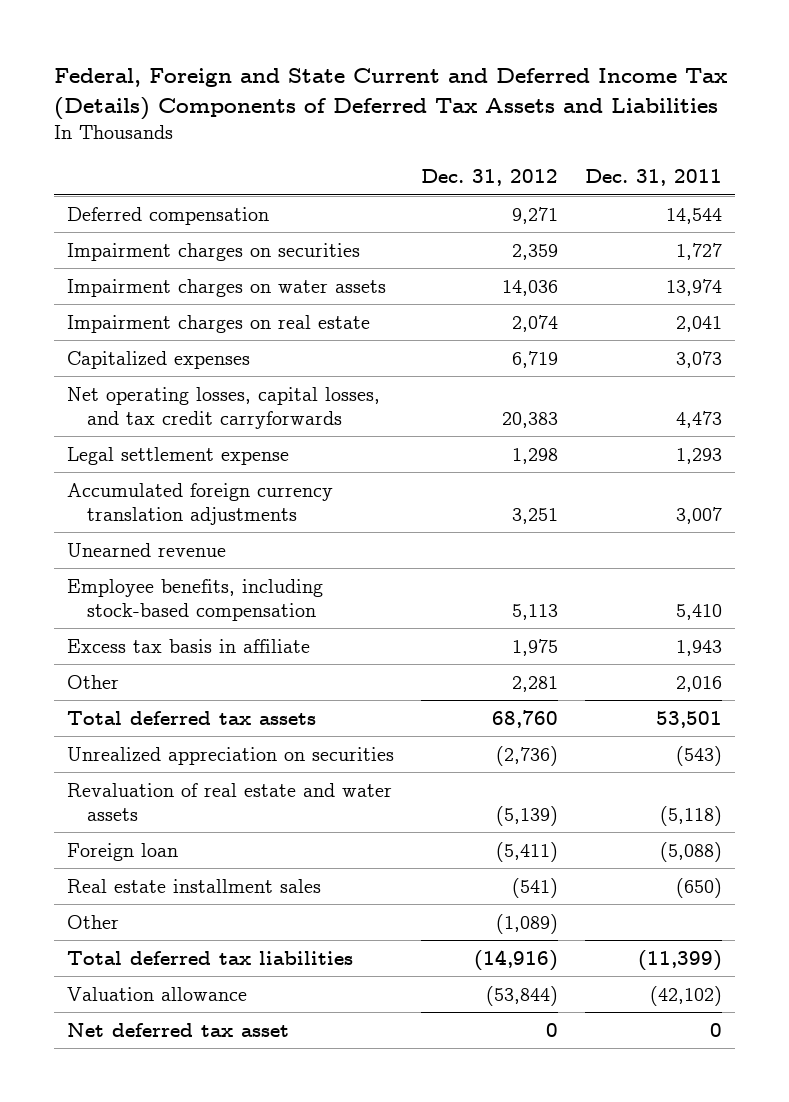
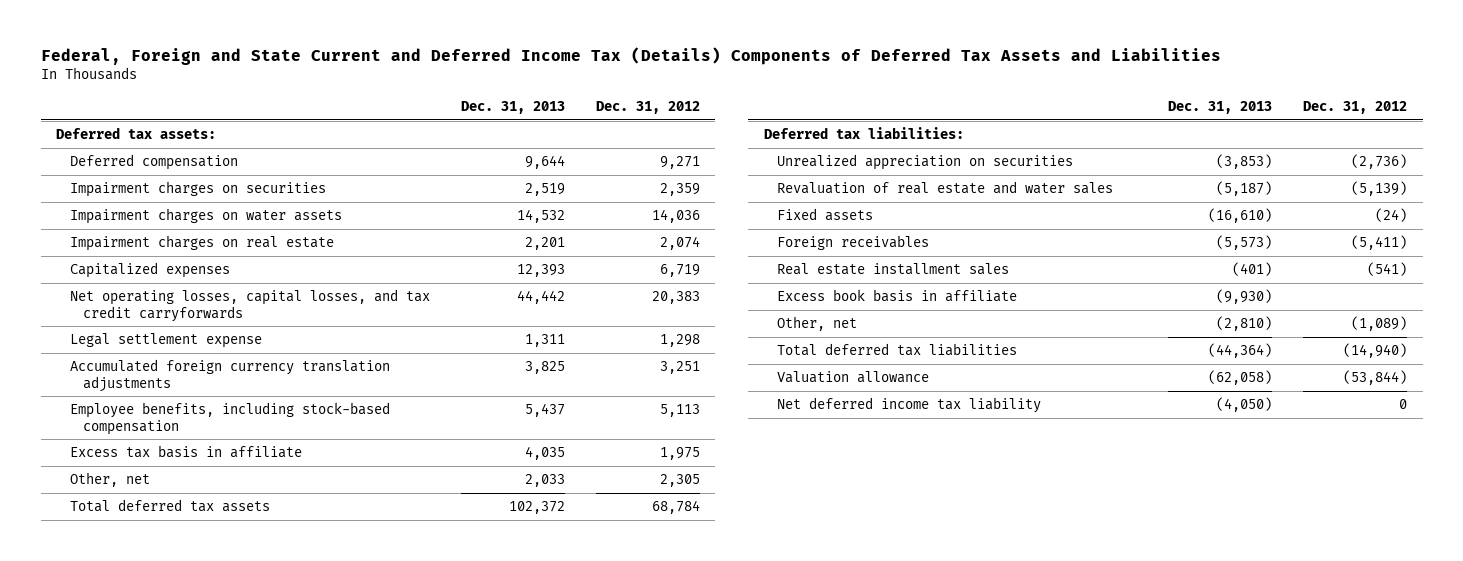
[584,169,722,187] Dec. 31, 2011 -> none
none -> [460,100,565,114] Dec. 31, 2013
none -> [56,127,217,140] Deferred tax assets:
[67,542,227,557] Unearned revenue -> none
[67,674,120,689] Other -> [69,472,150,488] Other, net
[511,675,558,692] 2,281 -> [659,474,700,488] 2,305
[491,709,558,728] 68,760 -> [651,500,700,515] 68,784
none -> [763,127,964,140] Deferred tax liabilities:
[67,782,393,821] Revaluation of real estate and water assets -> [777,181,1114,195] Revaluation of real estate and water sales
none -> [777,208,874,222] Fixed assets
[67,842,179,861] Foreign loan -> [777,235,930,251] Foreign receivables
none -> [777,289,1018,303] Excess book basis in affiliate
[67,914,120,929] Other -> [777,316,858,332] Other, net
[473,949,558,971] (14,916) -> [1343,343,1408,359] (14,940)
[67,1022,290,1037] Net deferred tax asset -> [777,397,1042,414] Net deferred income tax liability

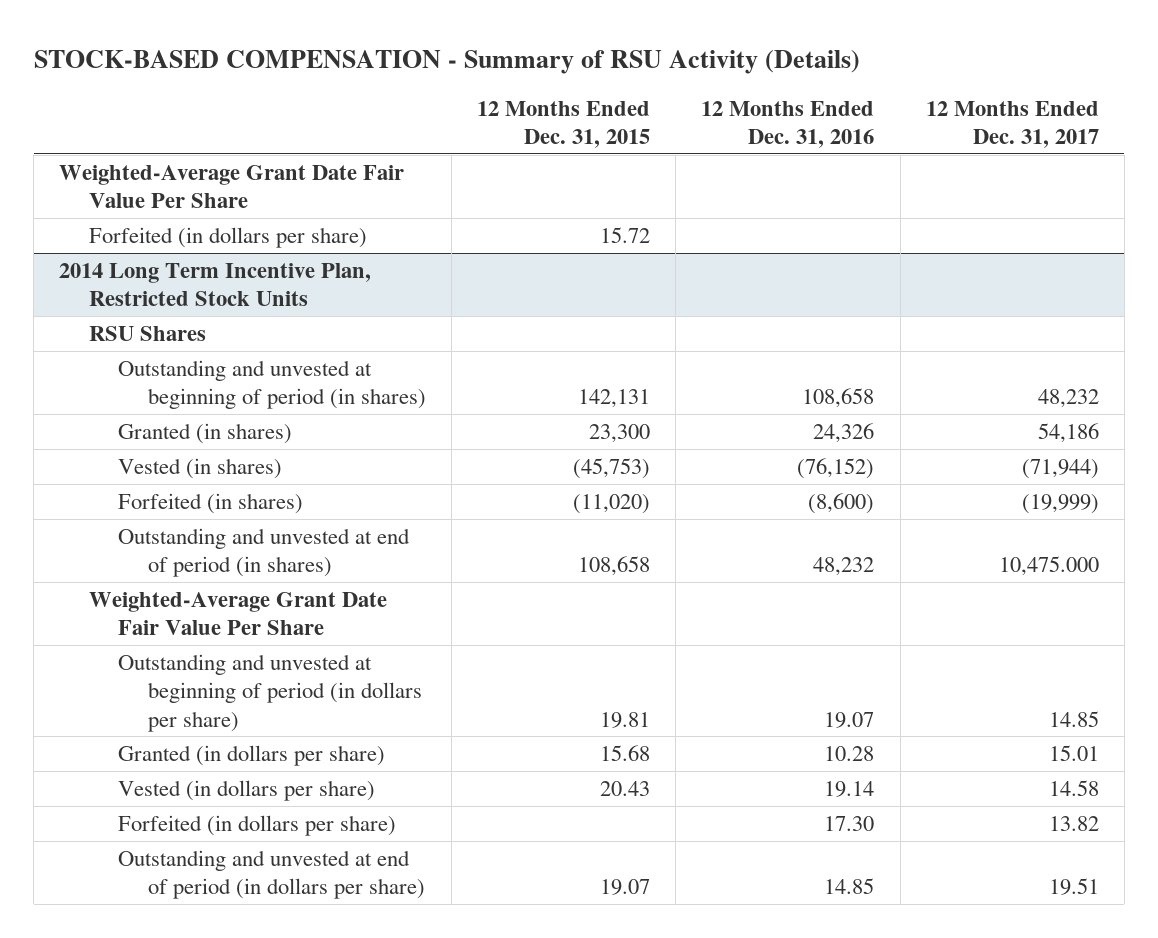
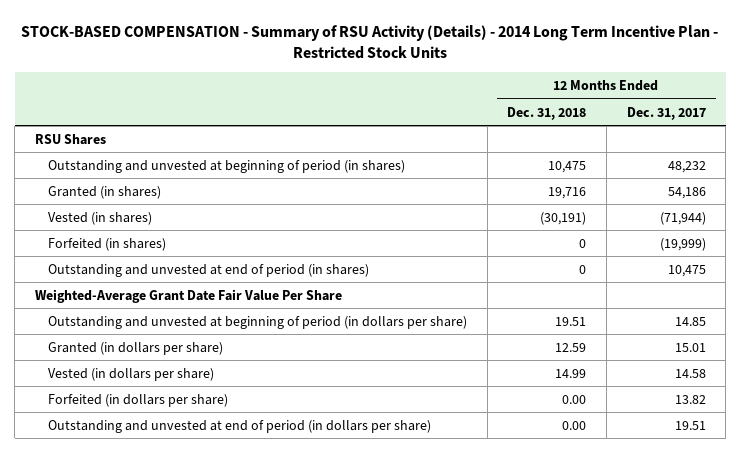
[33,50,860,75] STOCK-BASED COMPENSATION - Summary of RSU Activity (Details) -> [21,24,719,60] STOCK-BASED COMPENSATION - Summary of RSU Activity (Details) - 2014 Long Term Incentive Plan - Restricted Stock Units
[477,100,651,149] 12 Months Ended Dec. 31, 2015 -> none
[701,100,875,149] 12 Months Ended Dec. 31, 2016 -> none
none -> [507,106,587,120] Dec. 31, 2018
[59,164,405,209] Weighted-Average Grant Date Fair Value Per Share -> none
[88,226,367,248] Forfeited (in dollars per share) -> none
[59,262,372,307] 2014 Long Term Incentive Plan, Restricted Stock Units -> none
[998,556,1099,577] 10,475.000 -> [667,264,706,277] 10,475

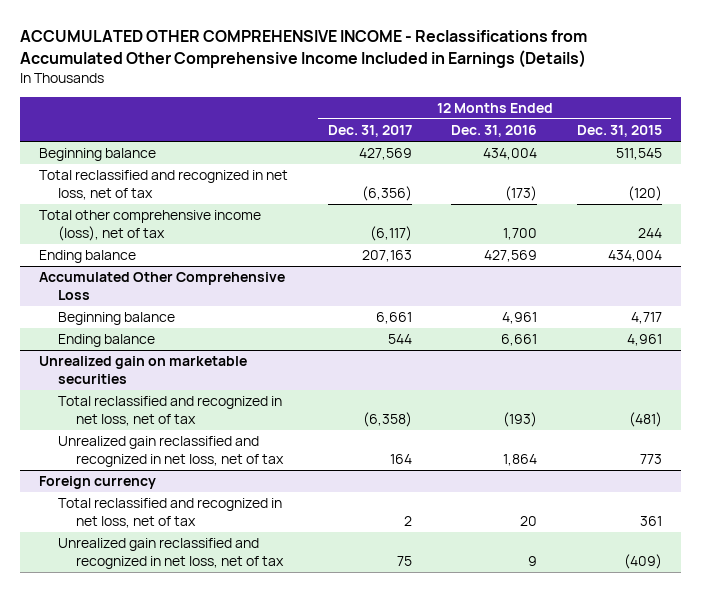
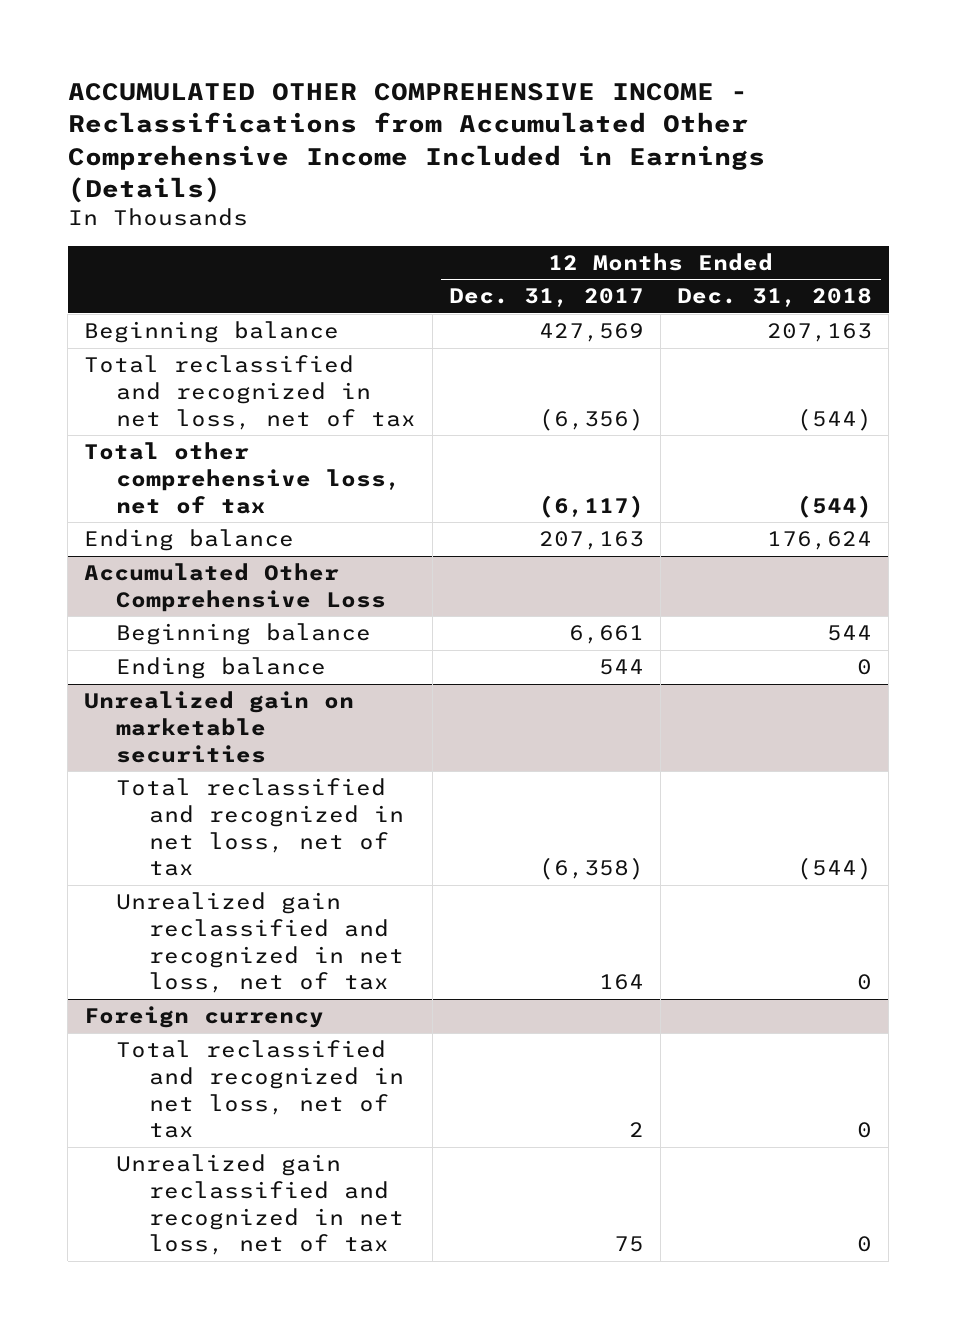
[451,125,538,138] Dec. 31, 2016 -> none
[576,125,662,138] Dec. 31, 2015 -> none
none -> [677,288,873,308] Dec. 31, 2018
[39,210,262,242] Total other comprehensive income (loss), net of tax -> [84,442,402,514] Total other comprehensive loss, net of tax

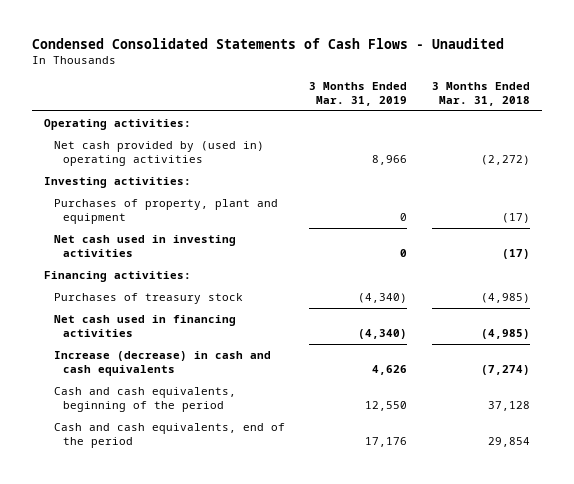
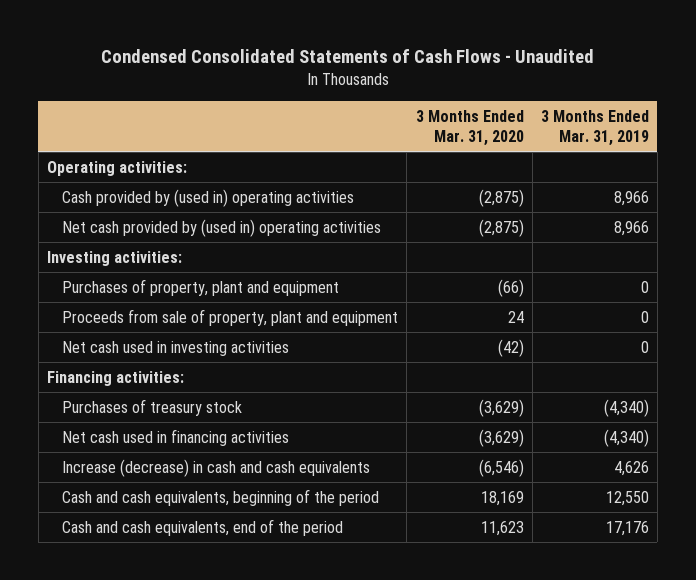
[432,81,531,106] 3 Months Ended Mar. 31, 2018 -> none
none -> [415,109,524,146] 3 Months Ended Mar. 31, 2020
none -> [62,188,355,207] Cash provided by (used in) operating activities
none -> [62,308,399,326] Proceeds from sale of property, plant and equipment

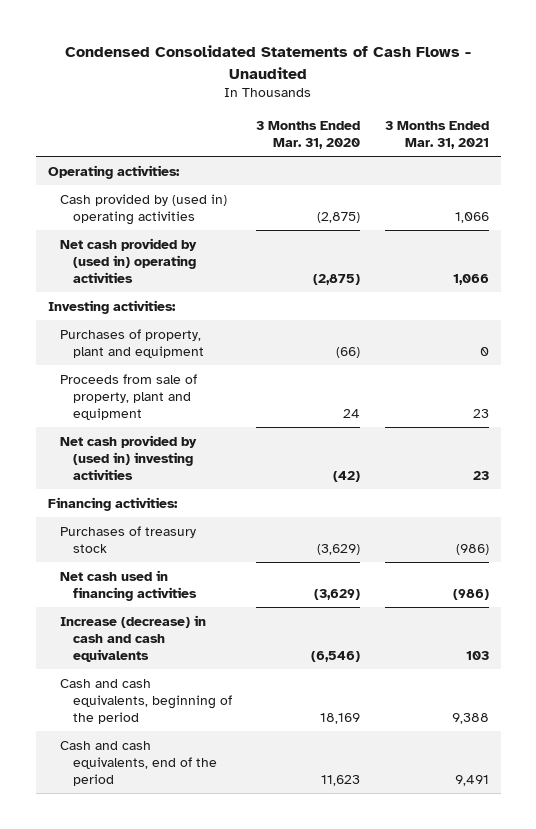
[540,109,649,146] 3 Months Ended Mar. 31, 2019 -> none
none -> [384,120,489,149] 3 Months Ended Mar. 31, 2021
[62,340,290,356] Net cash used in investing activities -> [60,434,198,480] Net cash provided by (used in) investing activities

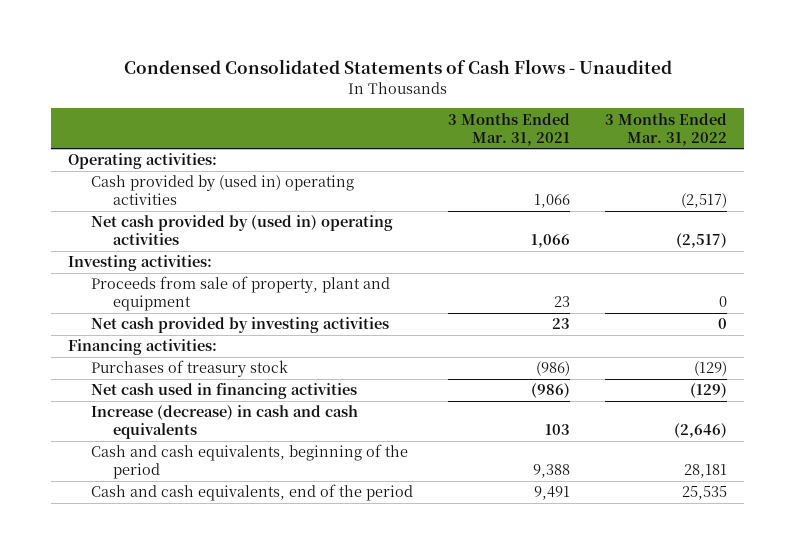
[256,120,361,149] 3 Months Ended Mar. 31, 2020 -> none
none -> [604,112,727,146] 3 Months Ended Mar. 31, 2022
[60,328,205,358] Purchases of property, plant and equipment -> none
[60,434,198,480] Net cash provided by (used in) investing activities -> [90,317,389,334] Net cash provided by investing activities

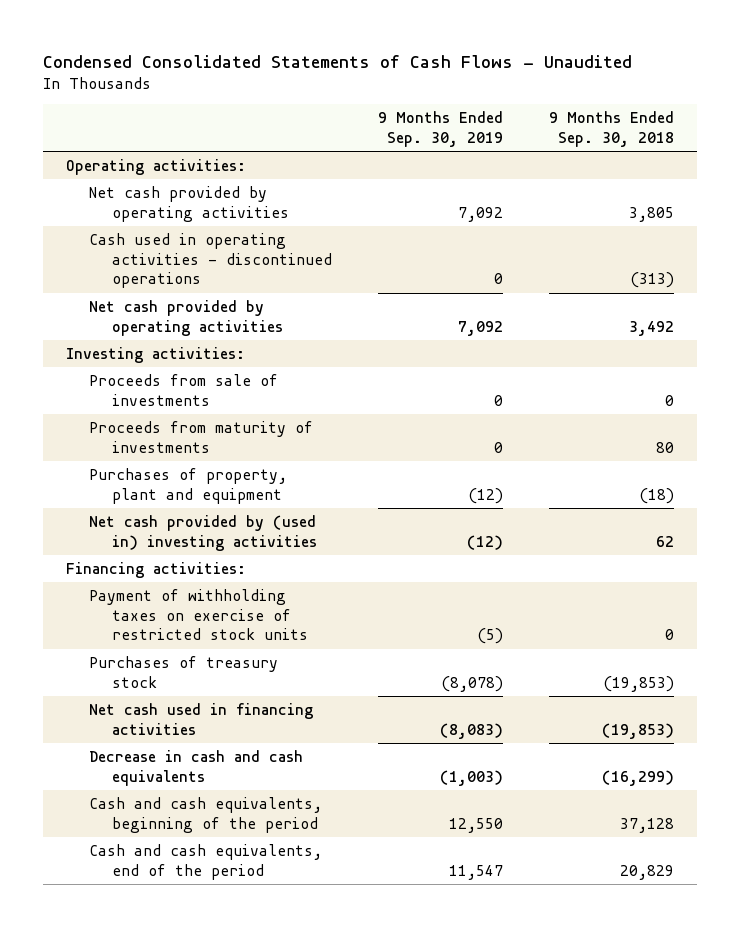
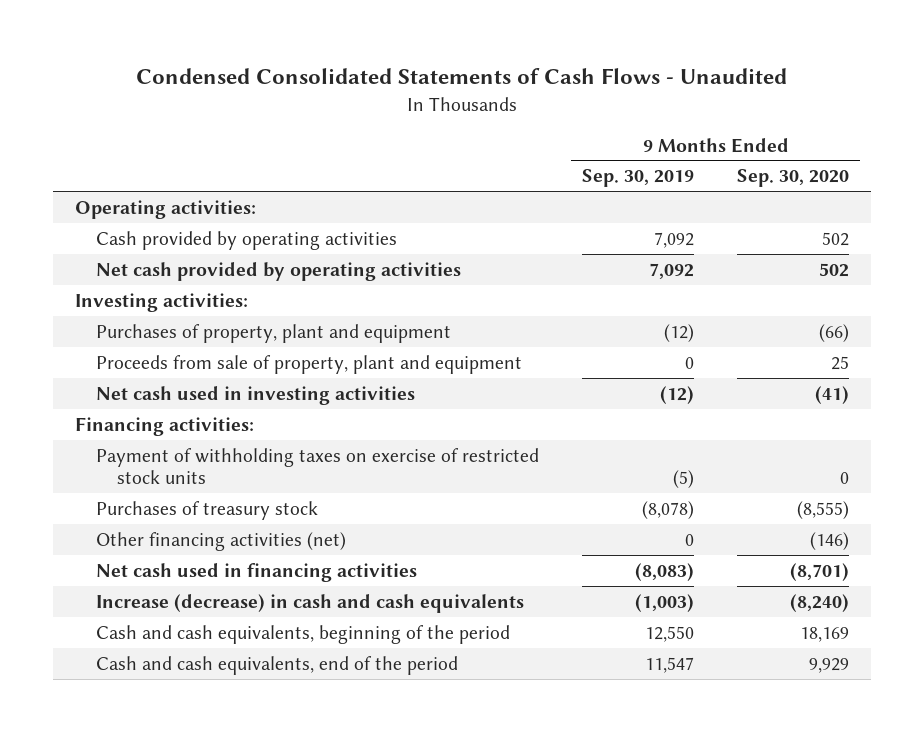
[549,111,675,148] 9 Months Ended Sep. 30, 2018 -> none
none -> [737,169,850,188] Sep. 30, 2020
[89,233,333,289] Cash used in operating activities - discontinued operations -> none
[89,186,290,222] Net cash provided by operating activities -> [96,230,398,250] Cash provided by operating activities
[89,374,279,406] Proceeds from sale of investments -> none
[89,421,314,453] Proceeds from maturity of investments -> none
none -> [96,354,523,374] Proceeds from sale of property, plant and equipment
[89,515,318,551] Net cash provided by (used in) investing activities -> [96,385,416,405] Net cash used in investing activities
none -> [96,531,347,551] Other financing activities (net)
[89,750,304,786] Decrease in cash and cash equivalents -> [96,593,525,613] Increase (decrease) in cash and cash equivalents

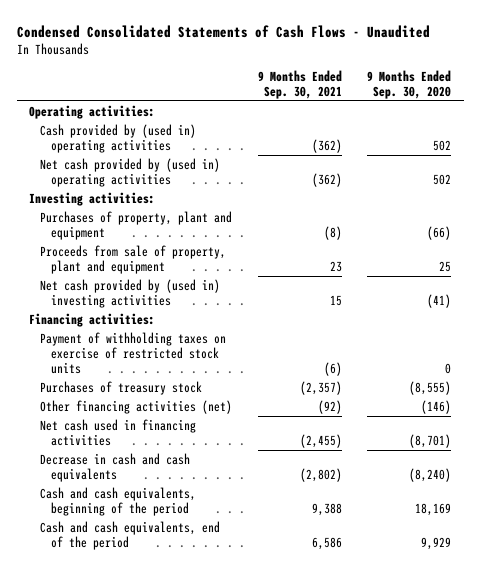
[582,169,695,188] Sep. 30, 2019 -> none
none -> [257,69,342,99] 9 Months Ended Sep. 30, 2021
[96,230,398,250] Cash provided by operating activities -> [40,124,197,154] Cash provided by (used in) operating activities
[96,261,462,281] Net cash provided by operating activities -> [40,158,221,188] Net cash provided by (used in) operating activities
[96,385,416,405] Net cash used in investing activities -> [40,279,221,309] Net cash provided by (used in) investing activities
[96,593,525,613] Increase (decrease) in cash and cash equivalents -> [40,453,191,483] Decrease in cash and cash equivalents

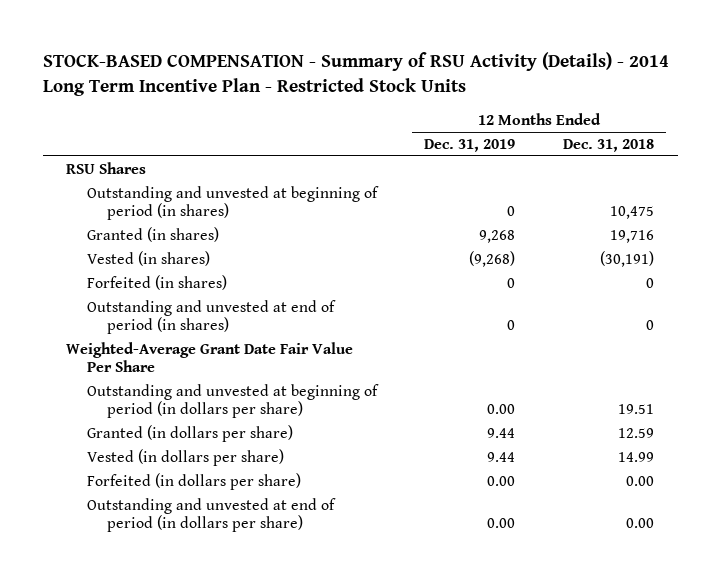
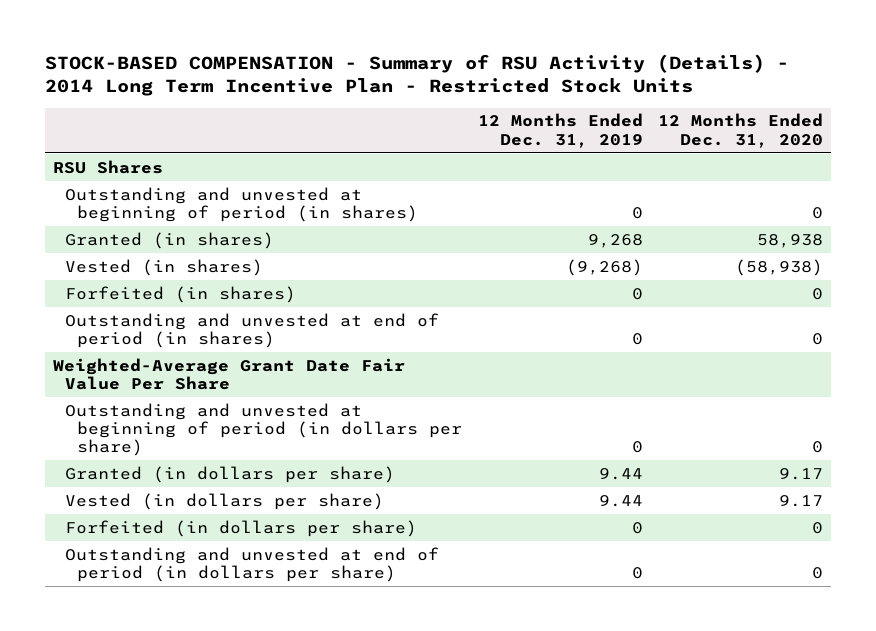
[562,138,654,152] Dec. 31, 2018 -> none
none -> [658,113,824,148] 12 Months Ended Dec. 31, 2020
[487,404,516,415] 0.00 -> [631,441,643,454] 0
[487,475,516,486] 0.00 -> [631,521,643,534] 0
[487,518,516,529] 0.00 -> [631,567,643,580] 0

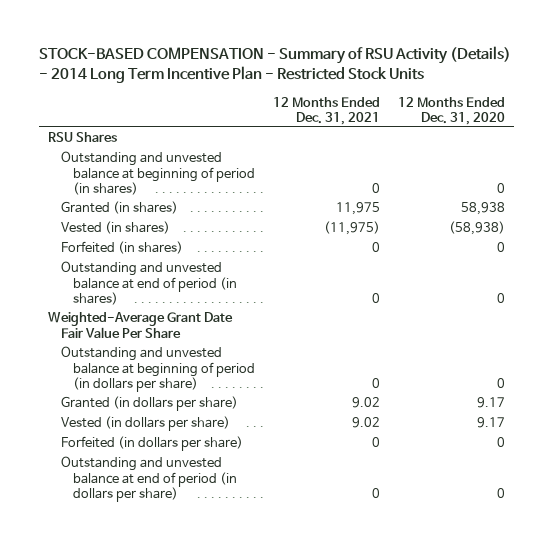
[477,113,643,148] 12 Months Ended Dec. 31, 2019 -> none
none -> [273,96,381,125] 12 Months Ended Dec. 31, 2021
[64,186,418,223] Outstanding and unvested at beginning of period (in shares) -> [60,151,256,195] Outstanding and unvested balance at beginning of period (in shares)
[64,312,439,349] Outstanding and unvested at end of period (in shares) -> [60,261,238,305] Outstanding and unvested balance at end of period (in shares)
[64,402,462,457] Outstanding and unvested at beginning of period (in dollars per share) -> [60,346,256,392] Outstanding and unvested balance at beginning of period (in dollars per share)
[64,546,439,583] Outstanding and unvested at end of period (in dollars per share) -> [60,456,238,502] Outstanding and unvested balance at end of period (in dollars per share)

